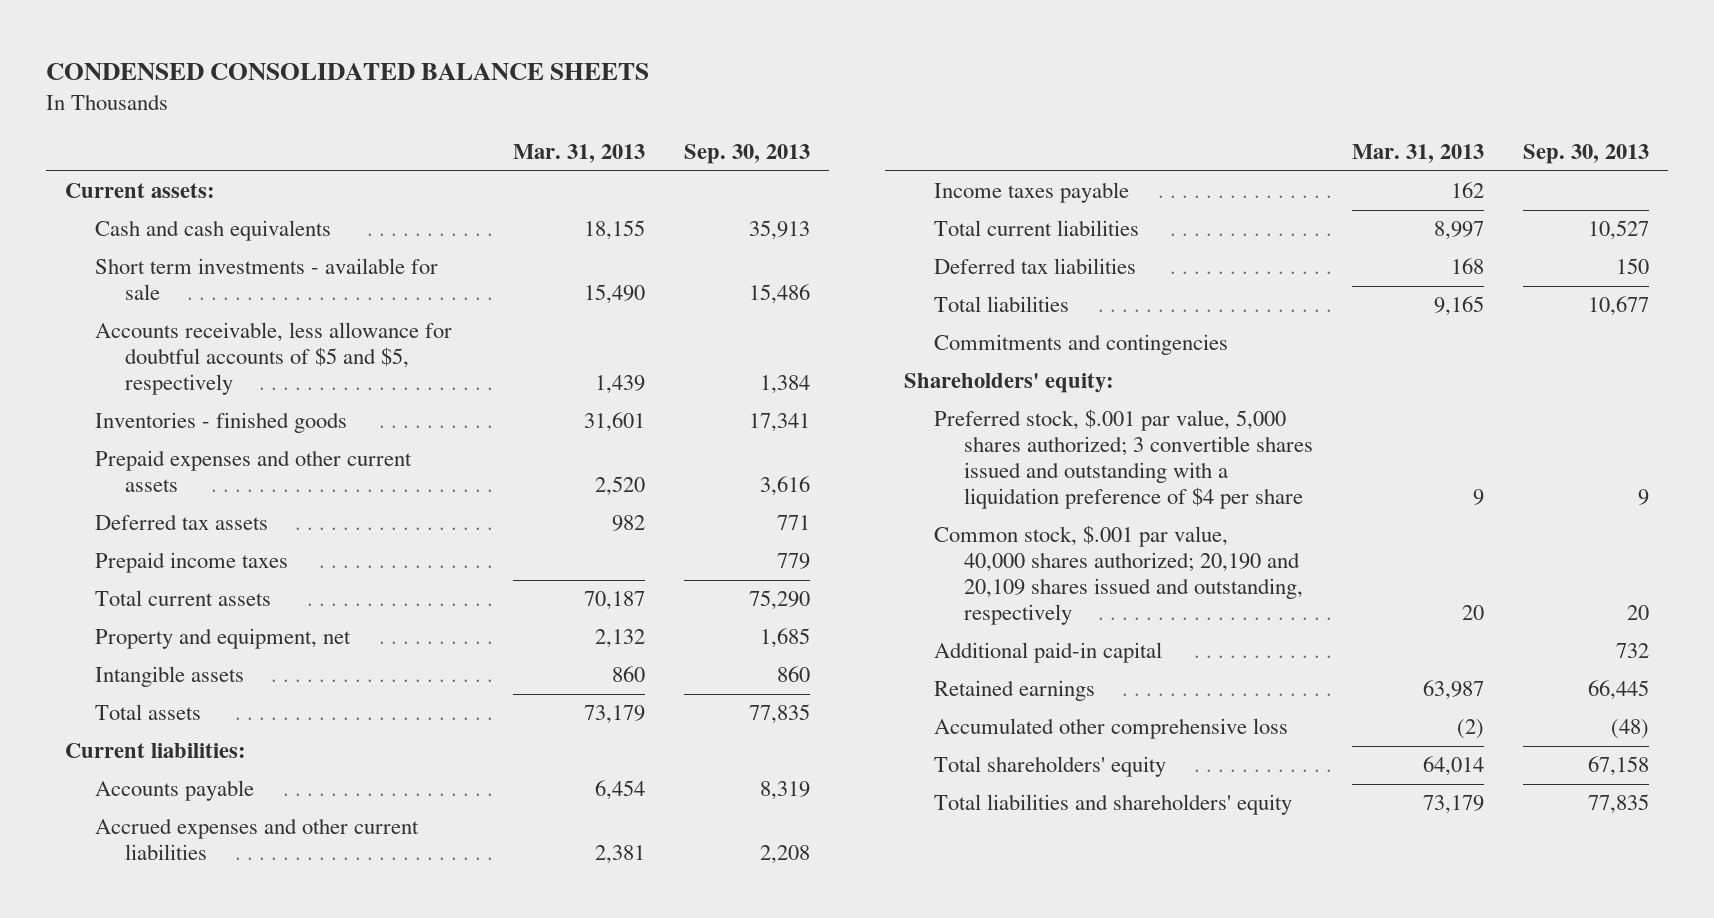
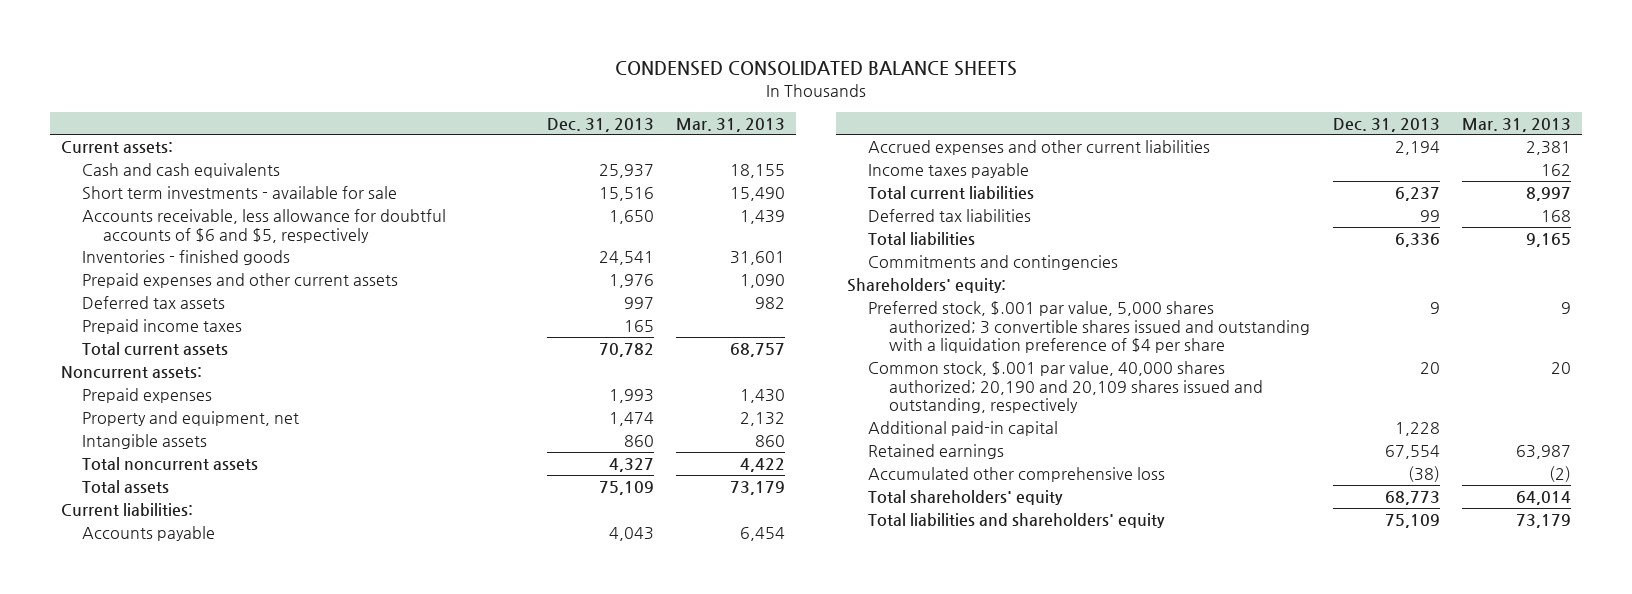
[683,144,810,165] Sep. 30, 2013 -> none
none -> [546,117,654,132] Dec. 31, 2013
[94,322,452,396] Accounts receivable, less allowance for doubtful accounts of $5 and $5, respectively -> [82,208,447,243] Accounts receivable, less allowance for doubtful accounts of $6 and $5, respectively
[594,476,645,497] 2,520 -> [740,273,786,288] 1,090
[583,591,645,611] 70,187 -> [730,342,786,357] 68,757
none -> [61,365,203,379] Noncurrent assets:
none -> [82,387,213,403] Prepaid expenses
none -> [82,456,259,471] Total noncurrent assets

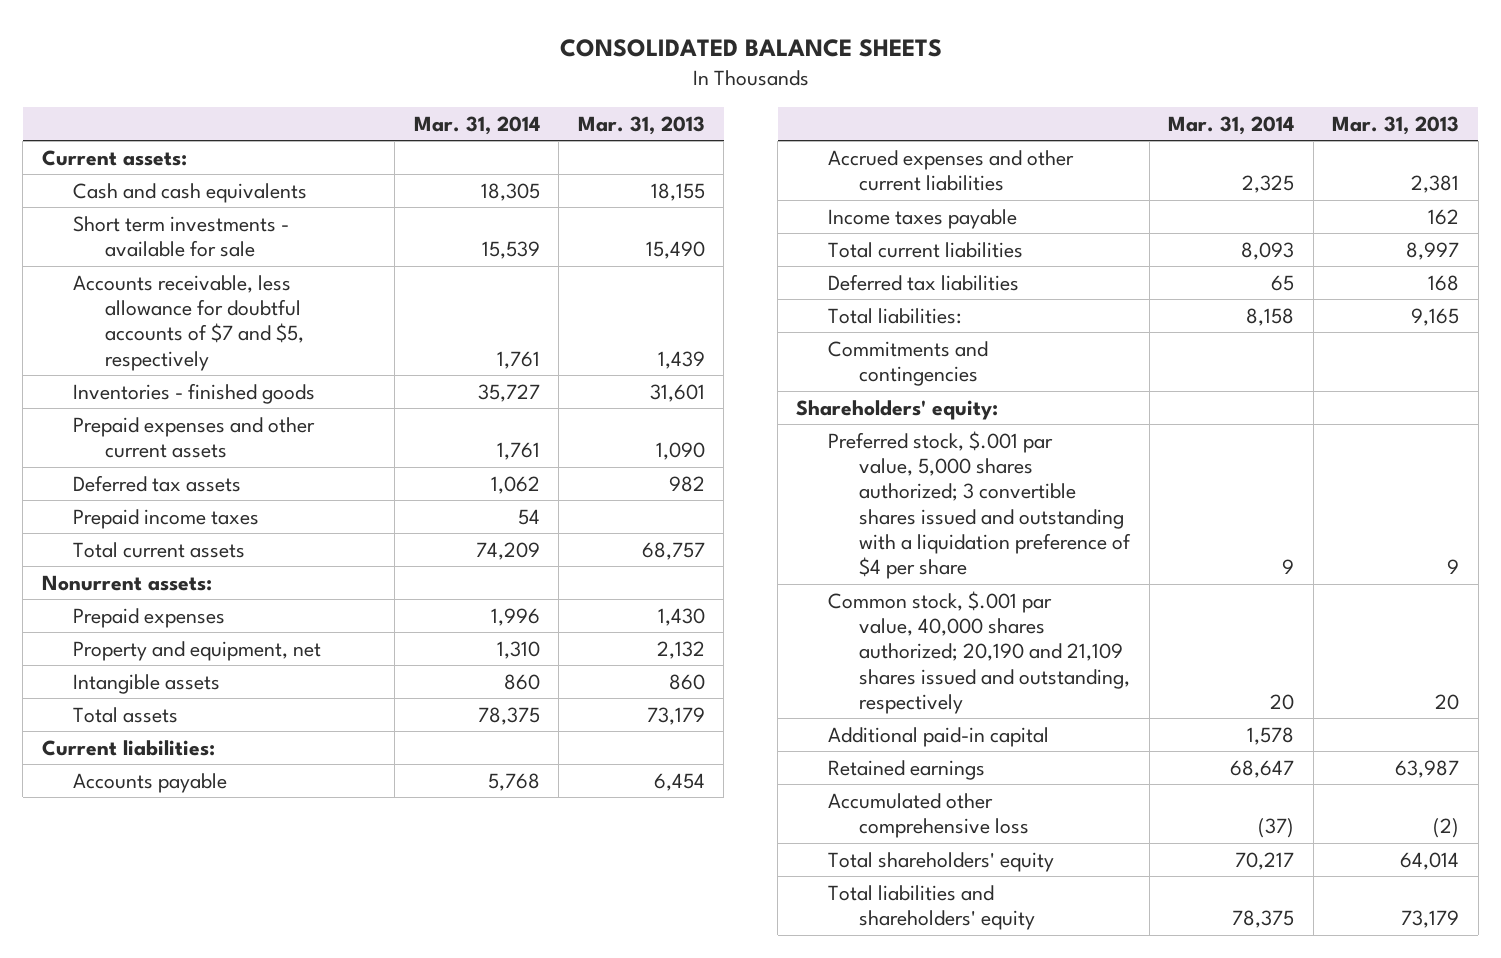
[615,61,1018,77] CONDENSED CONSOLIDATED BALANCE SHEETS -> [559,39,942,58] CONSOLIDATED BALANCE SHEETS
[546,117,654,132] Dec. 31, 2013 -> none
none -> [413,115,540,135] Mar. 31, 2014
[82,208,447,243] Accounts receivable, less allowance for doubtful accounts of $6 and $5, respectively -> [73,274,304,371] Accounts receivable, less allowance for doubtful accounts of $7 and $5, respectively
[61,365,203,379] Noncurrent assets: -> [41,574,212,591] Nonurrent assets:
[82,456,259,471] Total noncurrent assets -> none
[868,231,976,245] Total liabilities -> [827,307,962,324] Total liabilities:
[868,360,1264,414] Common stock, $.001 par value, 40,000 shares authorized; 20,190 and 20,109 shares issued and outstanding, respectively -> [827,590,1131,714] Common stock, $.001 par value, 40,000 shares authorized; 20,190 and 21,109 shares issued and outstanding, respectively

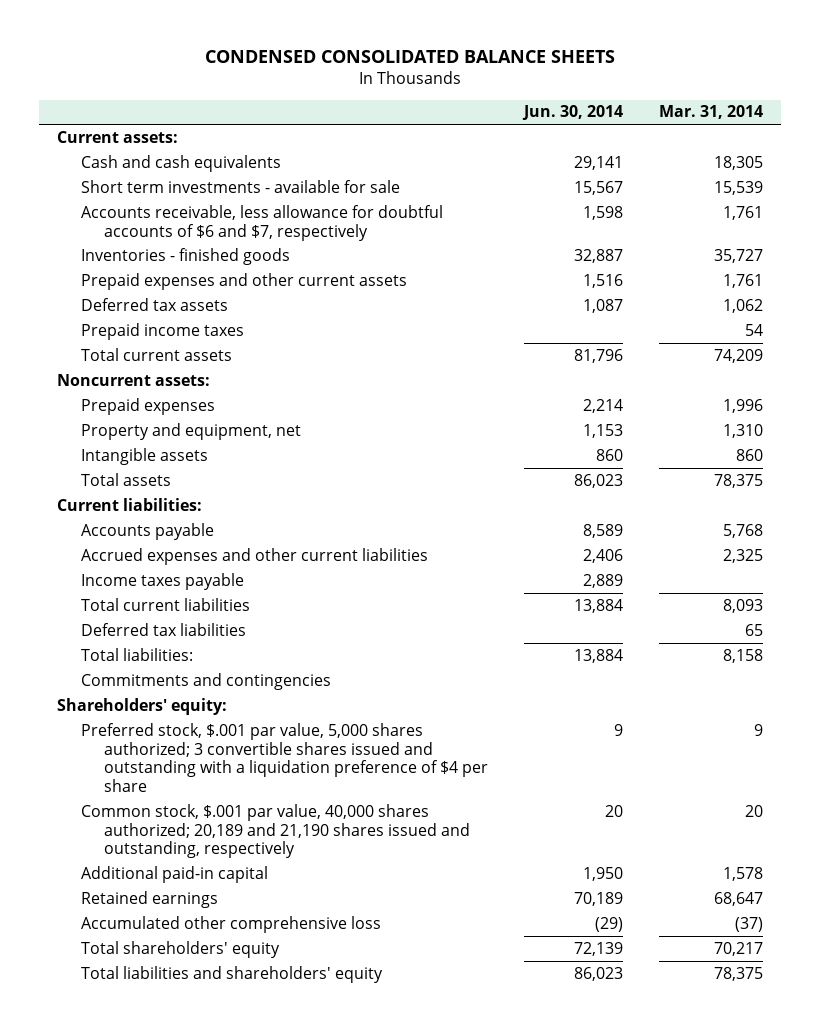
[559,39,942,58] CONSOLIDATED BALANCE SHEETS -> [205,50,616,64] CONDENSED CONSOLIDATED BALANCE SHEETS
[577,115,705,135] Mar. 31, 2013 -> none
none -> [522,105,624,121] Jun. 30, 2014
[73,274,304,371] Accounts receivable, less allowance for doubtful accounts of $7 and $5, respectively -> [80,204,443,241] Accounts receivable, less allowance for doubtful accounts of $6 and $7, respectively
[41,574,212,591] Nonurrent assets: -> [57,373,211,386] Noncurrent assets:
[827,590,1131,714] Common stock, $.001 par value, 40,000 shares authorized; 20,190 and 21,109 shares issued and outstanding, respectively -> [80,803,471,859] Common stock, $.001 par value, 40,000 shares authorized; 20,189 and 21,190 shares issued and outstanding, respectively

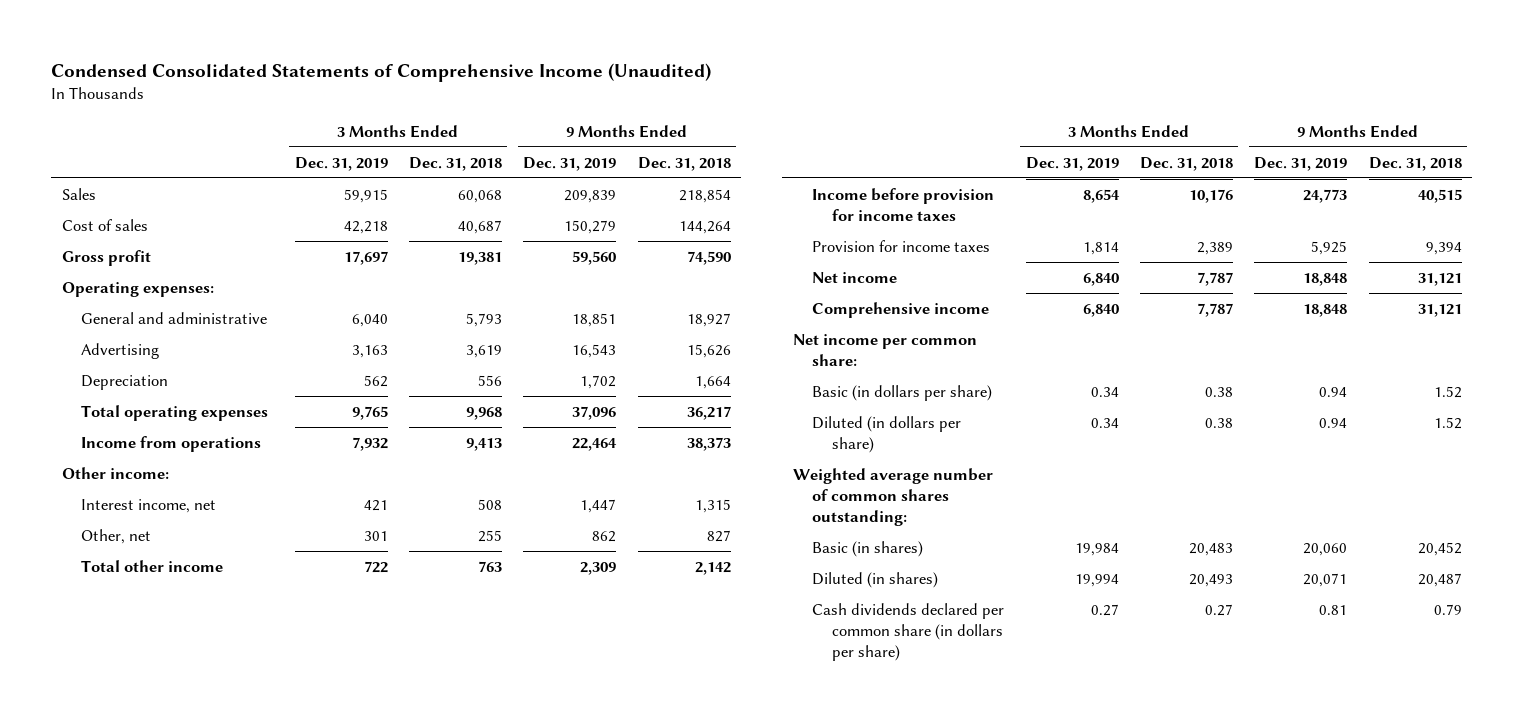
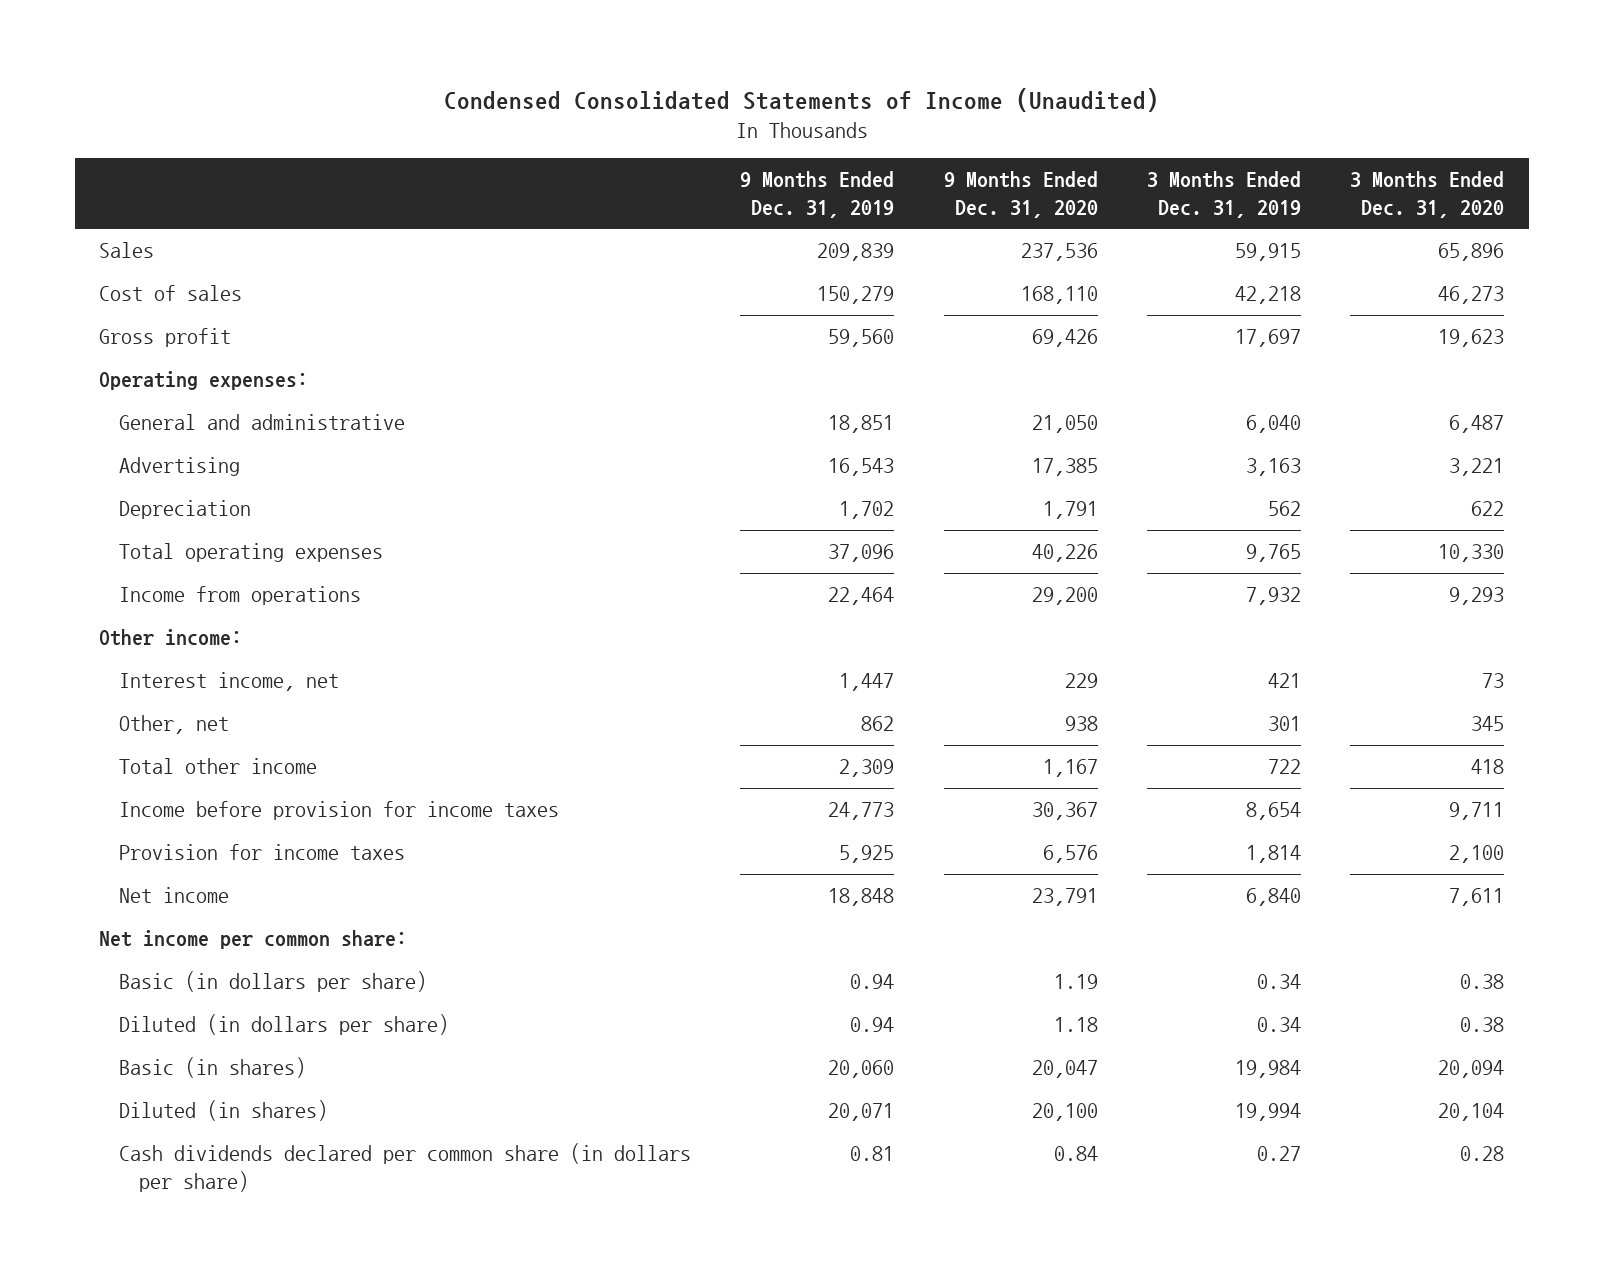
[51,62,712,82] Condensed Consolidated Statements of Comprehensive Income (Unaudited) -> [443,87,1159,112] Condensed Consolidated Statements of Income (Unaudited)
[408,156,502,171] Dec. 31, 2018 -> none
[637,156,731,171] Dec. 31, 2018 -> none
none -> [943,171,1098,218] 9 Months Ended Dec. 31, 2020
none -> [1350,171,1505,218] 3 Months Ended Dec. 31, 2020
[812,301,990,318] Comprehensive income -> none
[793,467,994,527] Weighted average number of common shares outstanding: -> none

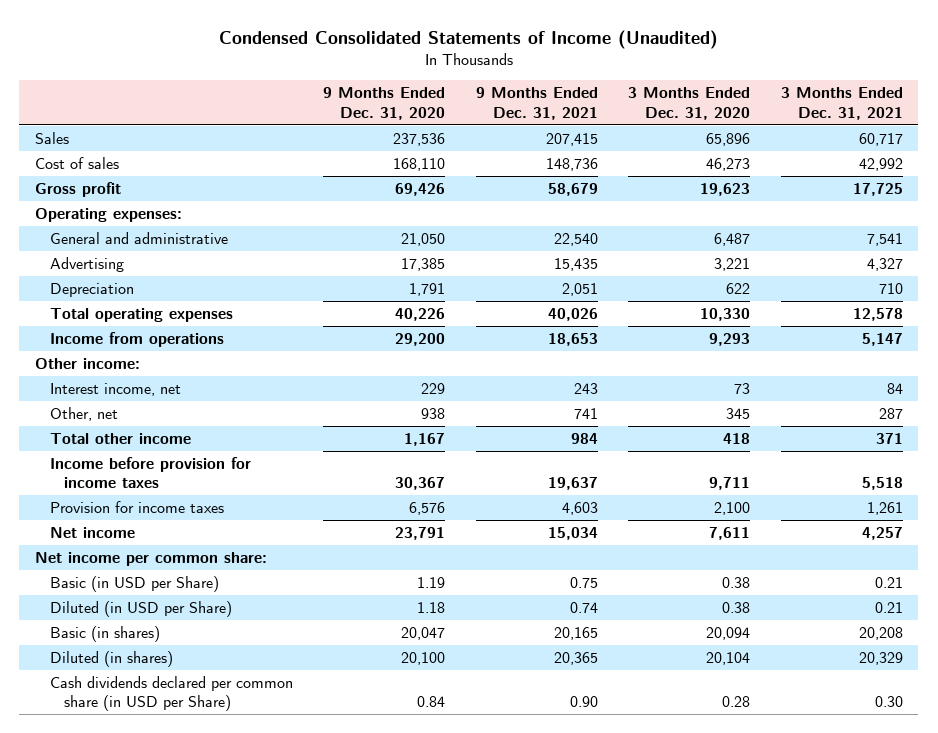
[740,171,895,218] 9 Months Ended Dec. 31, 2019 -> none
[1146,171,1301,218] 3 Months Ended Dec. 31, 2019 -> none
none -> [475,87,598,120] 9 Months Ended Dec. 31, 2021
none -> [781,87,904,120] 3 Months Ended Dec. 31, 2021
[119,971,428,993] Basic (in dollars per share) -> [49,576,219,593] Basic (in USD per Share)
[119,1014,450,1036] Diluted (in dollars per share) -> [49,601,232,618] Diluted (in USD per Share)
[119,1143,692,1192] Cash dividends declared per common share (in dollars per share) -> [49,676,293,712] Cash dividends declared per common share (in USD per Share)

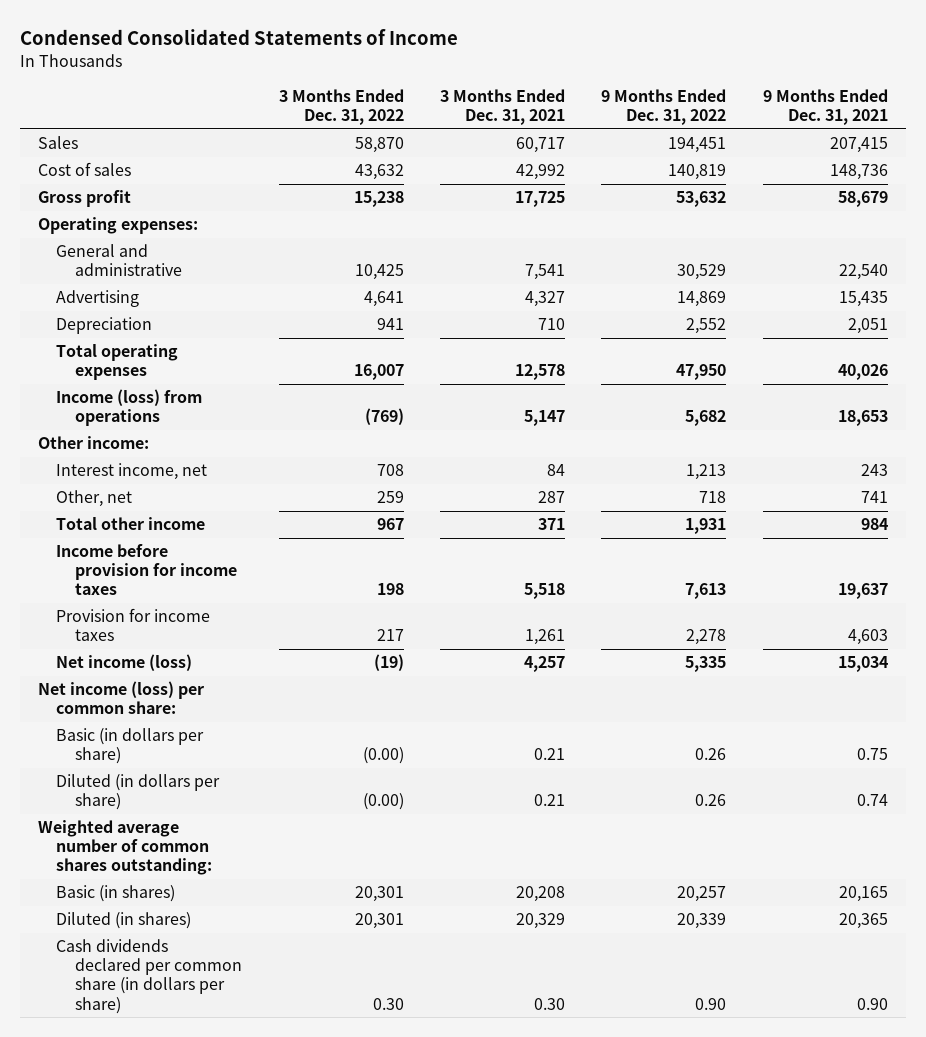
[218,29,718,49] Condensed Consolidated Statements of Income (Unaudited) -> [19,28,458,45] Condensed Consolidated Statements of Income
[323,87,446,120] 9 Months Ended Dec. 31, 2020 -> none
[628,87,751,120] 3 Months Ended Dec. 31, 2020 -> none
none -> [278,89,404,126] 3 Months Ended Dec. 31, 2022
none -> [601,89,727,126] 9 Months Ended Dec. 31, 2022
[49,332,224,348] Income from operations -> [56,389,203,427] Income (loss) from operations
[49,527,135,539] Net income -> [56,654,193,672] Net income (loss)
[34,552,267,567] Net income per common share: -> [37,681,204,715] Net income (loss) per common share:
[49,576,219,593] Basic (in USD per Share) -> [56,728,205,765] Basic (in dollars per share)
[49,601,232,618] Diluted (in USD per Share) -> [56,774,221,811] Diluted (in dollars per share)
none -> [37,820,213,876] Weighted average number of common shares outstanding:
[49,676,293,712] Cash dividends declared per common share (in USD per Share) -> [56,939,243,1014] Cash dividends declared per common share (in dollars per share)

